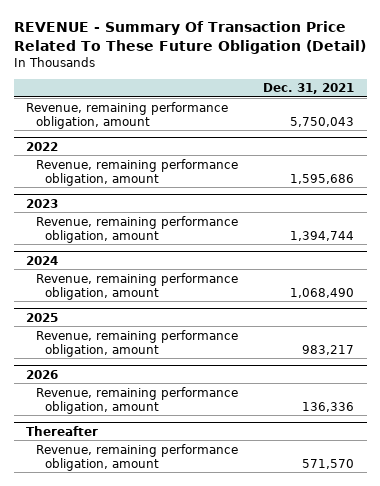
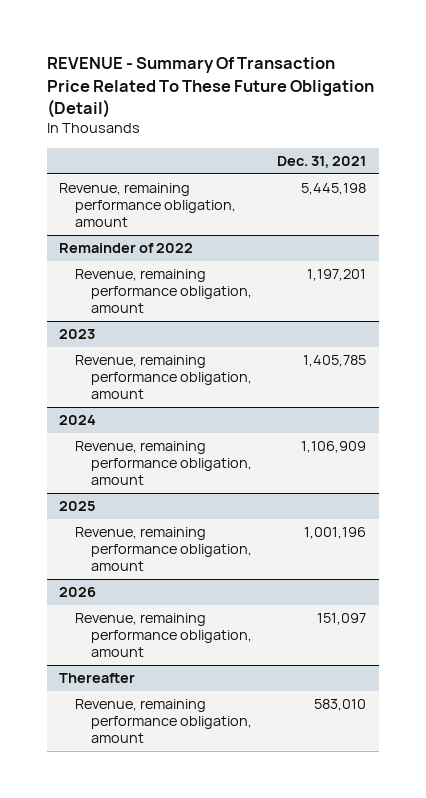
[26,141,59,151] 2022 -> none
[289,116,354,127] 5,750,043 -> [301,183,367,196] 5,445,198
none -> [59,243,194,254] Remainder of 2022
[289,173,354,184] 1,595,686 -> [307,269,367,282] 1,197,201
[289,230,354,241] 1,394,744 -> [303,355,367,368] 1,405,785
[289,287,354,298] 1,068,490 -> [301,441,367,454] 1,106,909
[301,344,354,355] 983,217 -> [304,527,367,540] 1,001,196
[301,401,354,412] 136,336 -> [317,613,367,626] 151,097
[301,458,354,469] 571,570 -> [314,699,367,712] 583,010

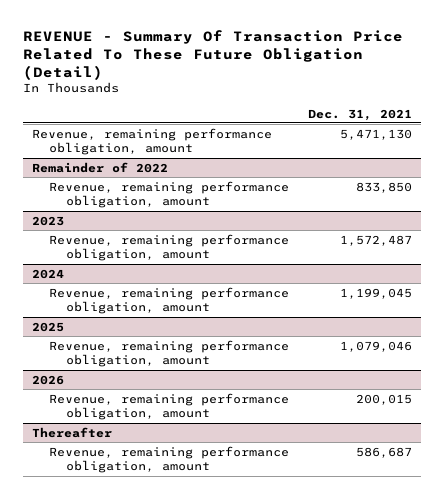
[301,183,367,196] 5,445,198 -> [339,128,412,140] 5,471,130
[307,269,367,282] 1,197,201 -> [355,181,412,193] 833,850
[303,355,367,368] 1,405,785 -> [339,234,412,246] 1,572,487
[301,441,367,454] 1,106,909 -> [339,287,412,299] 1,199,045
[304,527,367,540] 1,001,196 -> [339,340,412,352] 1,079,046
[317,613,367,626] 151,097 -> [355,393,412,405] 200,015
[314,699,367,712] 583,010 -> [355,446,412,458] 586,687

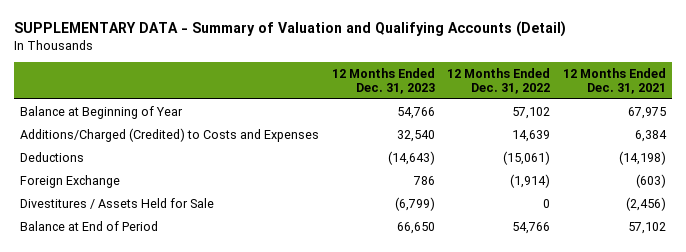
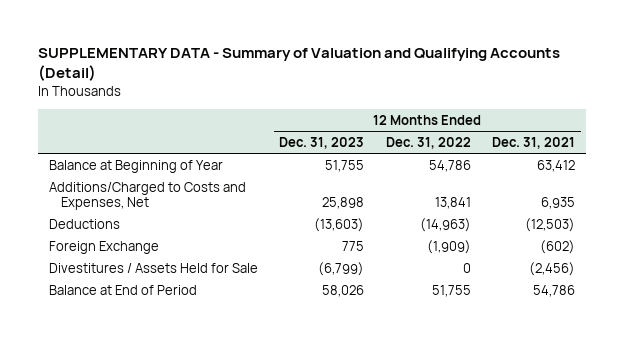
[396,106,435,119] 54,766 -> [325,159,365,172] 51,755
[512,106,551,119] 57,102 -> [428,159,471,172] 54,786
[627,106,666,119] 67,975 -> [537,159,576,172] 63,412
[20,127,320,142] Additions/Charged (Credited) to Costs and Expenses -> [48,181,246,210] Additions/Charged to Costs and Expenses, Net
[396,129,435,142] 32,540 -> [322,196,365,209] 25,898
[512,129,551,142] 14,639 -> [434,196,471,209] 13,841
[634,129,667,142] 6,384 -> [541,196,576,209] 6,935
[387,150,435,165] (14,643) -> [314,217,365,232] (13,603)
[503,150,551,165] (15,061) -> [419,217,471,232] (14,963)
[618,150,666,165] (14,198) -> [525,217,576,232] (12,503)
[412,175,435,185] 786 -> [342,240,365,251] 775
[510,173,551,188] (1,914) -> [426,239,471,254] (1,909)
[635,173,666,188] (603) -> [540,239,576,254] (602)
[396,221,435,234] 66,650 -> [322,284,365,297] 58,026
[512,221,551,234] 54,766 -> [431,284,471,297] 51,755
[627,221,666,234] 57,102 -> [533,284,576,297] 54,786

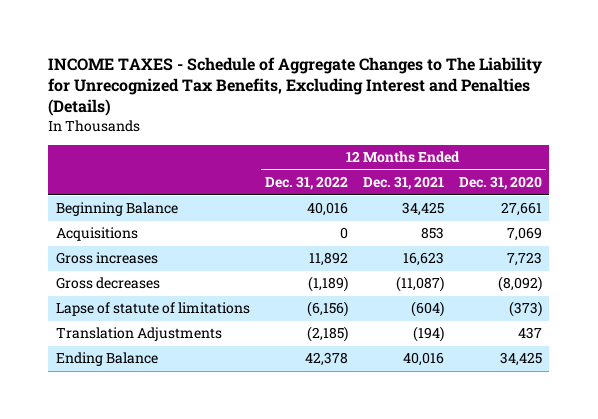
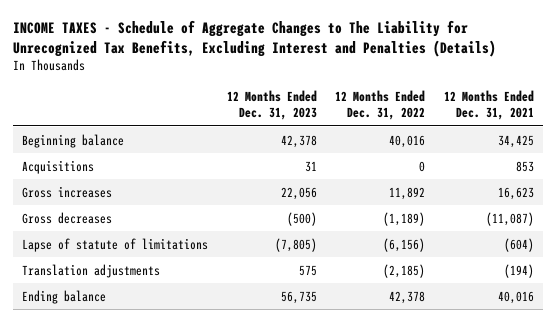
[458,176,542,191] Dec. 31, 2020 -> none
none -> [226,89,317,121] 12 Months Ended Dec. 31, 2023
[55,202,178,217] Beginning Balance -> [22,133,125,148] Beginning balance
[55,327,222,342] Translation Adjustments -> [22,263,161,278] Translation adjustments
[55,352,158,367] Ending Balance -> [22,289,107,304] Ending balance

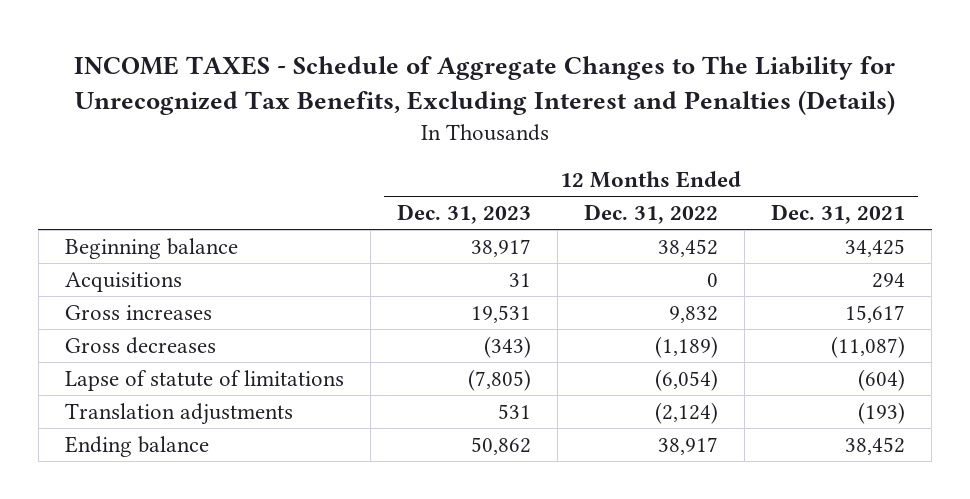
[280,134,317,148] 42,378 -> [471,239,532,258] 38,917
[389,134,426,148] 40,016 -> [658,239,719,258] 38,452
[515,160,534,172] 853 -> [872,273,906,289] 294
[280,186,317,200] 22,056 -> [471,305,532,324] 19,531
[389,186,426,200] 11,892 -> [669,306,719,324] 9,832
[497,186,534,200] 16,623 -> [845,305,906,324] 15,617
[286,211,317,226] (500) -> [484,336,532,359] (343)
[383,237,426,252] (6,156) -> [655,369,719,392] (6,054)
[298,264,317,276] 575 -> [498,404,532,420] 531
[383,263,426,278] (2,185) -> [655,402,719,425] (2,124)
[503,263,534,278] (194) -> [858,402,906,425] (193)
[280,290,317,304] 56,735 -> [471,437,532,456] 50,862
[389,290,426,304] 42,378 -> [658,437,719,456] 38,917
[497,290,534,304] 40,016 -> [845,437,906,456] 38,452

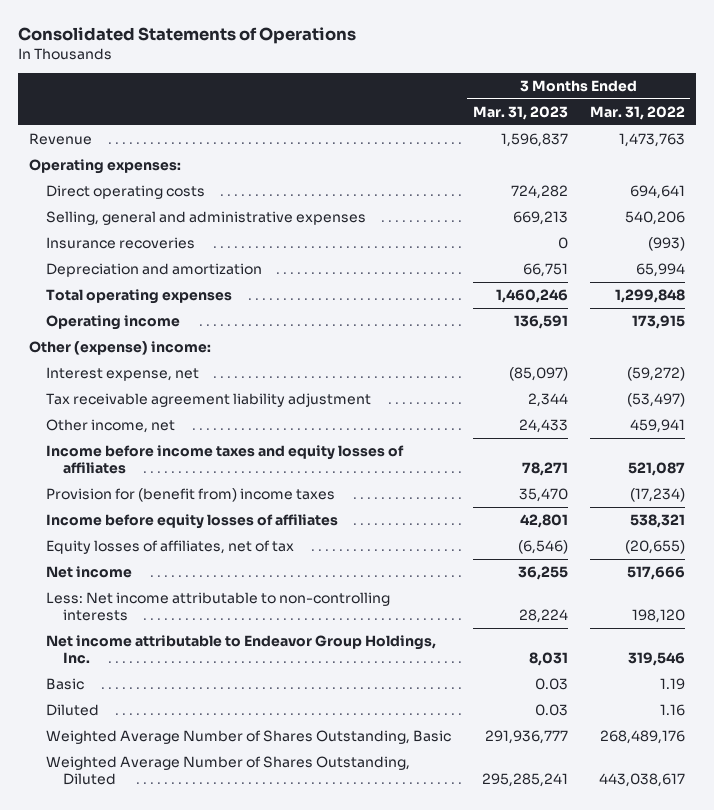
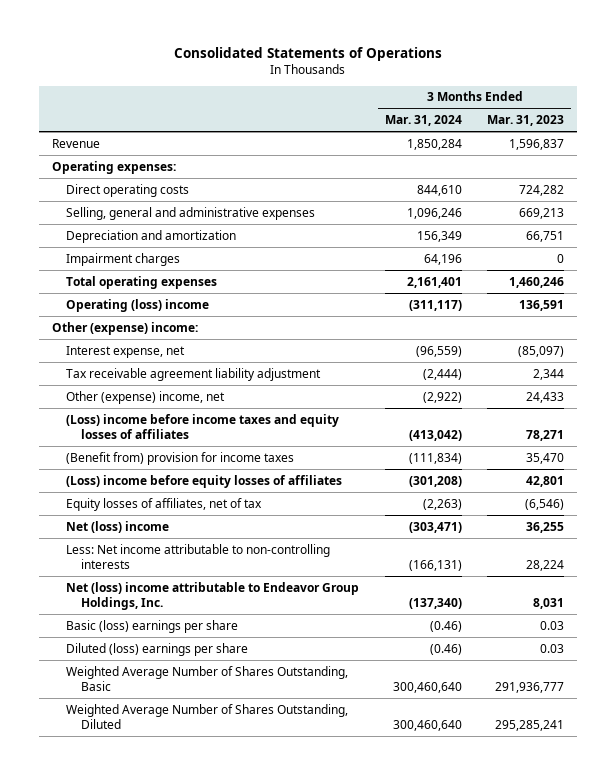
[589,105,685,120] Mar. 31, 2022 -> none
none -> [384,115,462,127] Mar. 31, 2024
[45,237,195,250] Insurance recoveries -> none
none -> [66,252,181,266] Impairment charges
[45,315,180,331] Operating income -> [66,298,210,312] Operating (loss) income
[45,419,175,434] Other income, net -> [66,390,226,404] Other (expense) income, net
[45,445,404,475] Income before income taxes and equity losses of affiliates -> [66,413,340,439] (Loss) income before income taxes and equity losses of affiliates
[45,488,335,503] Provision for (benefit from) income taxes -> [66,451,295,465] (Benefit from) provision for income taxes
[45,514,338,530] Income before equity losses of affiliates -> [66,474,343,488] (Loss) income before equity losses of affiliates
[45,566,132,579] Net income -> [66,520,170,533] Net (loss) income
[45,635,436,665] Net income attributable to Endeavor Group Holdings, Inc. -> [66,581,360,610] Net (loss) income attributable to Endeavor Group Holdings, Inc.
[45,678,84,691] Basic -> [66,619,239,633] Basic (loss) earnings per share
[45,704,99,717] Diluted -> [66,642,249,656] Diluted (loss) earnings per share

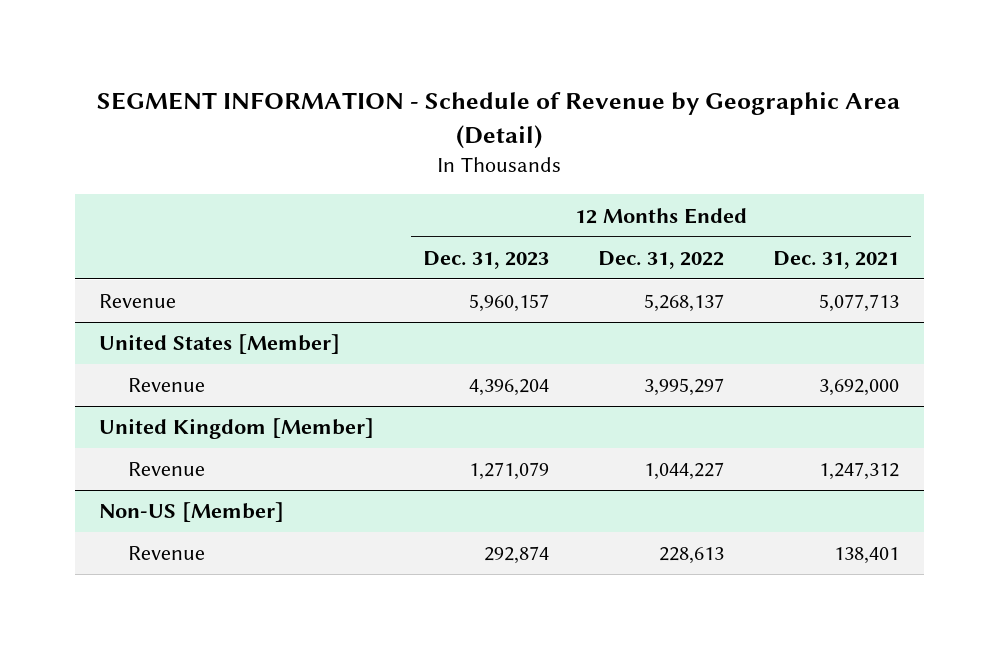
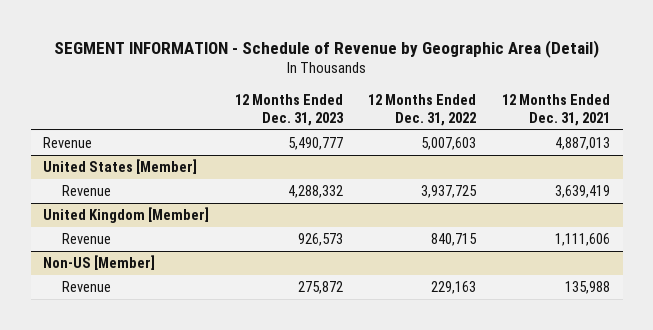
[469,294,550,313] 5,960,157 -> [287,137,343,151] 5,490,777
[644,294,725,313] 5,268,137 -> [421,137,477,151] 5,007,603
[819,294,900,313] 5,077,713 -> [554,137,610,151] 4,887,013
[469,379,550,397] 4,396,204 -> [287,185,343,199] 4,288,332
[644,378,725,397] 3,995,297 -> [421,185,478,199] 3,937,725
[819,379,900,397] 3,692,000 -> [554,185,610,199] 3,639,419
[469,462,550,481] 1,271,079 -> [297,233,343,247] 926,573
[644,462,725,481] 1,044,227 -> [431,233,478,247] 840,715
[819,462,900,481] 1,247,312 -> [554,233,610,247] 1,111,606
[484,546,550,565] 292,874 -> [297,281,343,295] 275,872
[659,547,725,565] 228,613 -> [431,281,477,295] 229,163
[834,547,900,565] 138,401 -> [564,281,610,295] 135,988

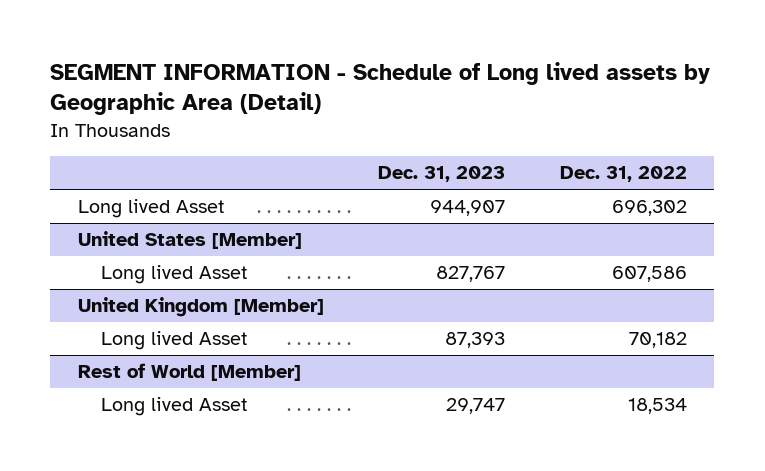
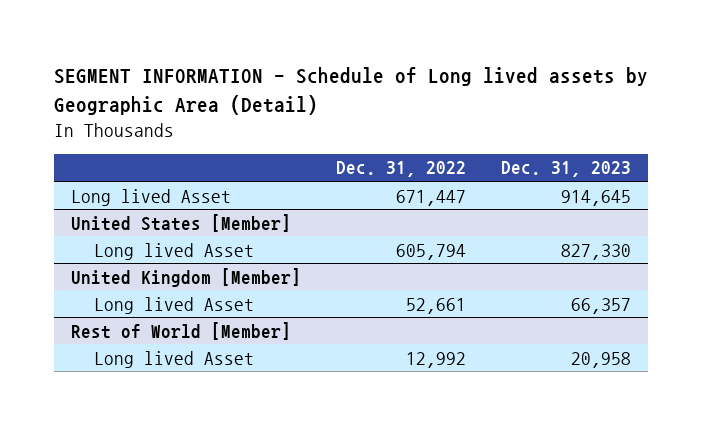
[430,200,506,217] 944,907 -> [560,189,631,206] 914,645
[611,200,687,217] 696,302 -> [396,189,467,206] 671,447
[436,266,506,283] 827,767 -> [560,243,631,260] 827,330
[611,266,687,283] 607,586 -> [396,243,467,260] 605,794
[445,332,506,349] 87,393 -> [570,297,631,314] 66,357
[628,332,687,349] 70,182 -> [406,297,467,314] 52,661
[446,398,506,415] 29,747 -> [570,351,631,368] 20,958
[627,398,687,415] 18,534 -> [406,351,467,368] 12,992

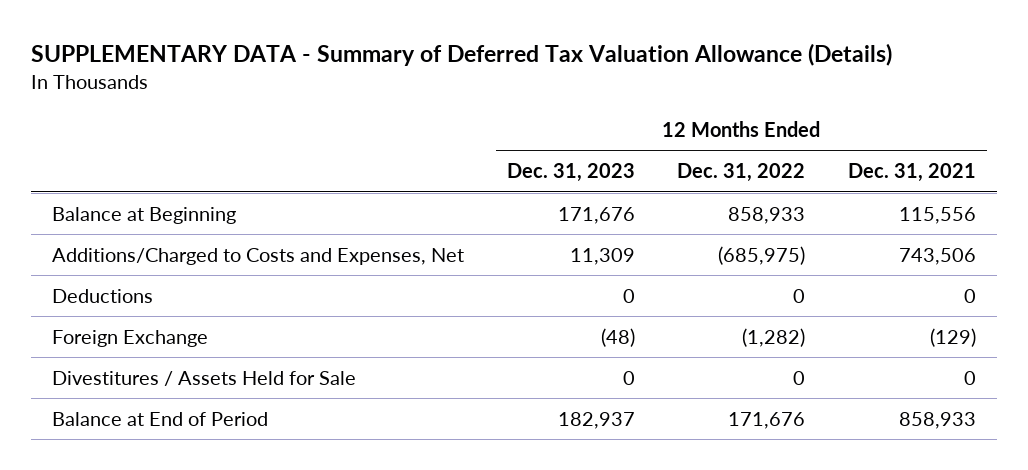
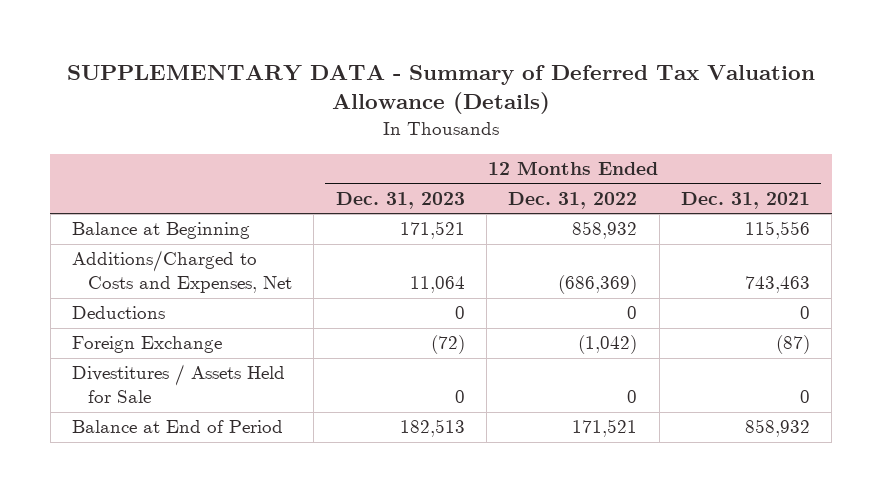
[557,206,635,224] 171,676 -> [399,221,465,240] 171,521
[728,206,806,224] 858,933 -> [572,221,638,240] 858,932
[569,247,635,265] 11,309 -> [409,276,465,294] 11,064
[718,245,806,265] (685,975) -> [558,275,638,295] (686,369)
[899,247,977,265] 743,506 -> [744,276,810,294] 743,463
[600,327,635,347] (48) -> [430,335,465,355] (72)
[742,327,806,347] (1,282) -> [578,335,638,355] (1,042)
[930,327,977,347] (129) -> [775,335,810,355] (87)
[557,411,635,429] 182,937 -> [399,419,465,438] 182,513
[728,411,806,429] 171,676 -> [572,419,638,438] 171,521
[899,411,977,429] 858,933 -> [744,419,810,438] 858,932

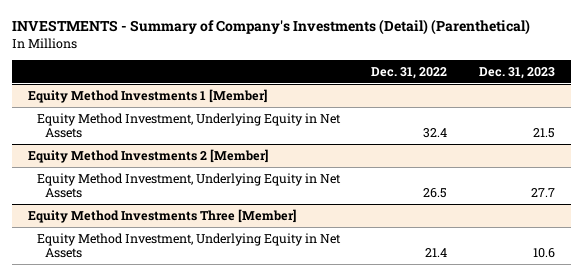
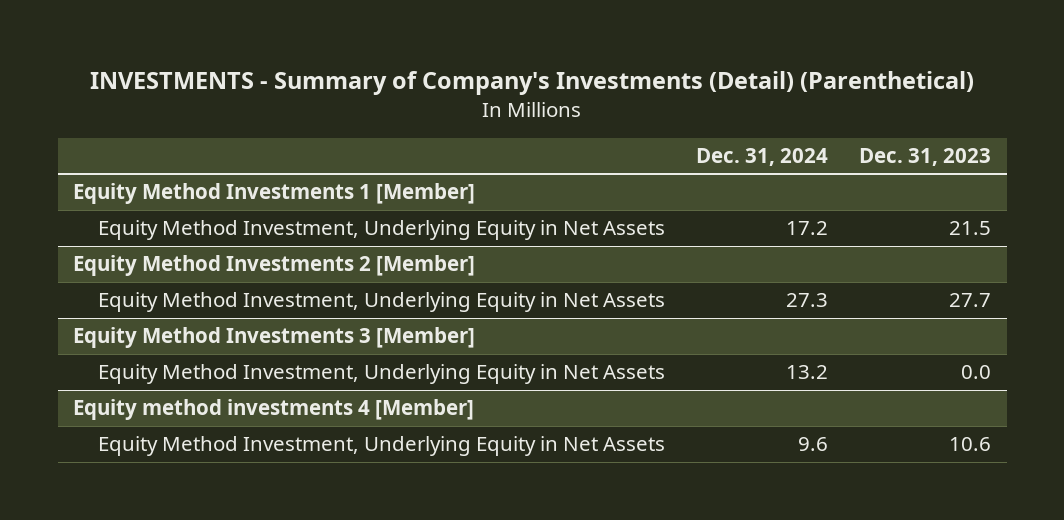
[371,66,448,79] Dec. 31, 2022 -> none
none -> [695,147,828,166] Dec. 31, 2024
[27,208,296,223] Equity Method Investments Three [Member] -> [73,327,476,349] Equity Method Investments 3 [Member]
none -> [97,364,665,385] Equity Method Investment, Underlying Equity in Net Assets
none -> [73,399,475,421] Equity method investments 4 [Member]

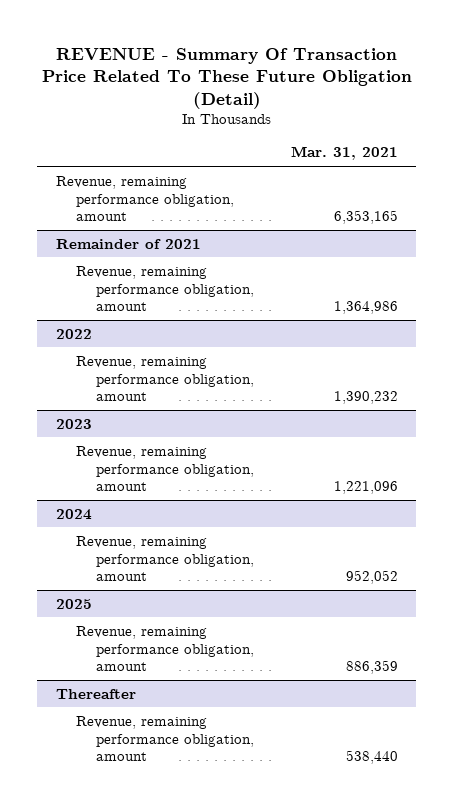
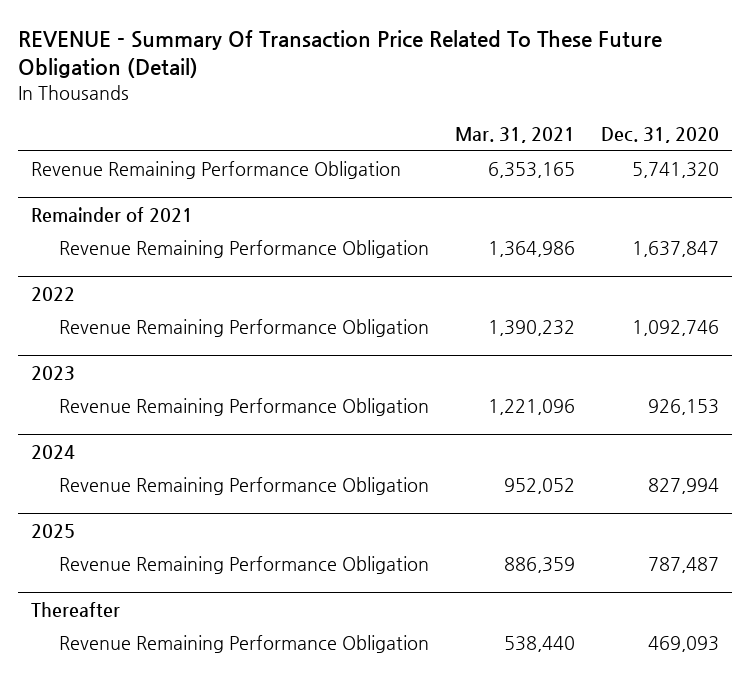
none -> [601,126,720,143] Dec. 31, 2020
[55,175,234,222] Revenue, remaining performance obligation, amount -> [31,161,402,180] Revenue Remaining Performance Obligation
[75,265,254,312] Revenue, remaining performance obligation, amount -> [59,240,430,259] Revenue Remaining Performance Obligation
[75,355,254,402] Revenue, remaining performance obligation, amount -> [59,319,430,338] Revenue Remaining Performance Obligation
[75,445,254,492] Revenue, remaining performance obligation, amount -> [59,398,430,417] Revenue Remaining Performance Obligation
[75,535,254,582] Revenue, remaining performance obligation, amount -> [59,477,430,496] Revenue Remaining Performance Obligation
[75,625,254,672] Revenue, remaining performance obligation, amount -> [59,556,430,575] Revenue Remaining Performance Obligation
[75,715,254,762] Revenue, remaining performance obligation, amount -> [59,635,430,654] Revenue Remaining Performance Obligation

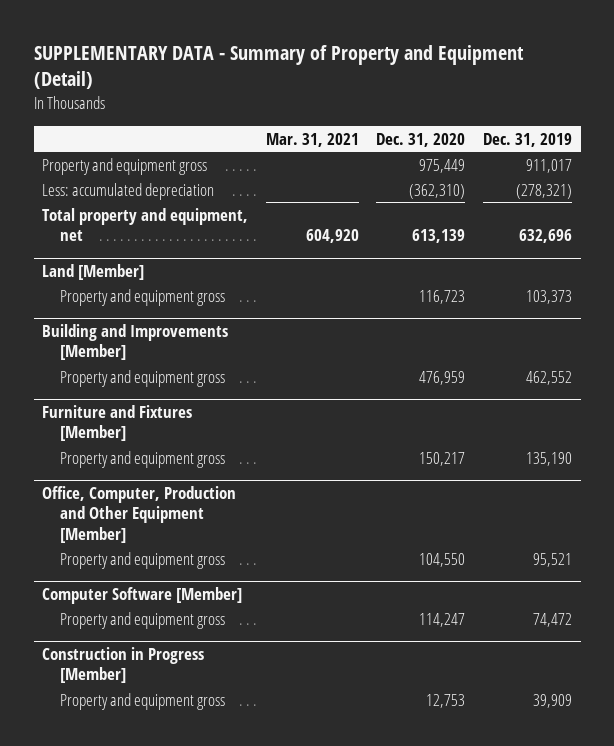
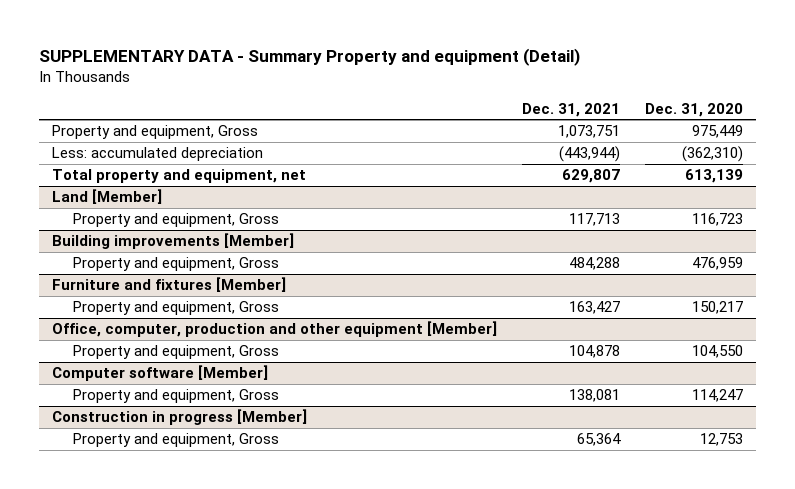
[33,44,524,90] SUPPLEMENTARY DATA - Summary of Property and Equipment (Detail) -> [38,48,580,67] SUPPLEMENTARY DATA - Summary Property and equipment (Detail)
[265,132,359,147] Mar. 31, 2021 -> none
[482,132,572,147] Dec. 31, 2019 -> none
none -> [521,102,620,117] Dec. 31, 2021
[42,157,208,175] Property and equipment gross -> [51,125,258,140] Property and equipment, Gross
[60,288,226,306] Property and equipment gross -> [73,213,280,228] Property and equipment, Gross
[42,323,229,361] Building and Improvements [Member] -> [51,233,294,250] Building improvements [Member]
[60,369,226,387] Property and equipment gross -> [73,257,280,272] Property and equipment, Gross
[42,404,193,442] Furniture and Fixtures [Member] -> [51,277,286,293] Furniture and fixtures [Member]
[60,450,226,468] Property and equipment gross -> [73,301,280,316] Property and equipment, Gross
[42,485,237,543] Office, Computer, Production and Other Equipment [Member] -> [51,321,497,338] Office, computer, production and other equipment [Member]
[60,551,226,569] Property and equipment gross -> [73,345,280,360] Property and equipment, Gross
[42,586,243,604] Computer Software [Member] -> [51,365,268,382] Computer software [Member]
[60,611,226,629] Property and equipment gross -> [73,389,280,404] Property and equipment, Gross
[42,646,205,684] Construction in Progress [Member] -> [51,409,307,426] Construction in progress [Member]
[60,692,226,710] Property and equipment gross -> [73,433,280,448] Property and equipment, Gross

